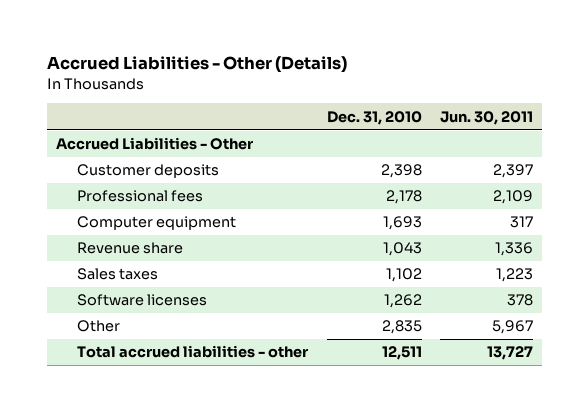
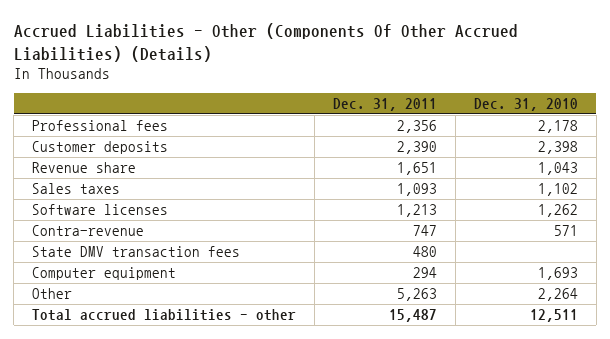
[46,56,347,74] Accrued Liabilities - Other (Details) -> [13,23,518,62] Accrued Liabilities - Other (Components Of Other Accrued Liabilities) (Details)
[439,110,533,125] Jun. 30, 2011 -> none
none -> [333,97,438,111] Dec. 31, 2011
[55,137,253,151] Accrued Liabilities - Other -> none
[77,164,220,179] Customer deposits -> [32,141,169,155] Customer deposits
none -> [32,225,145,237] Contra-revenue
none -> [32,246,241,258] State DMV transaction fees
[77,216,237,231] Computer equipment -> [32,267,177,281] Computer equipment
[381,320,422,335] 2,835 -> [537,288,578,302] 2,264

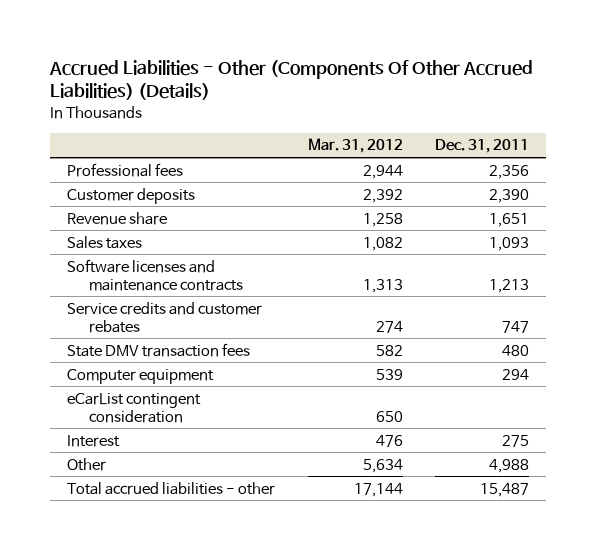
[473,97,578,111] Dec. 31, 2010 -> none
none -> [307,138,403,154] Mar. 31, 2012
[32,204,169,216] Software licenses -> [66,258,244,291] Software licenses and maintenance contracts
[32,225,145,237] Contra-revenue -> [66,301,262,333] Service credits and customer rebates
none -> [66,392,201,423] eCarList contingent consideration
none -> [66,434,120,447] Interest
[397,288,438,302] 5,263 -> [489,458,530,473] 4,988

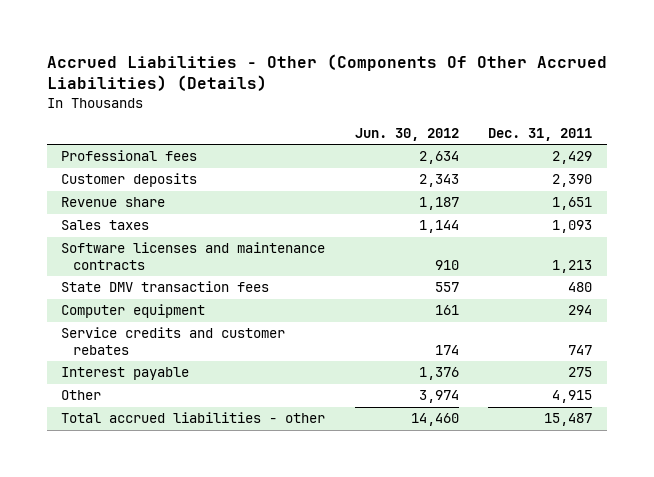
[307,138,403,154] Mar. 31, 2012 -> none
none -> [354,127,459,141] Jun. 30, 2012
[489,164,530,179] 2,356 -> [552,151,593,165] 2,429
[66,392,201,423] eCarList contingent consideration -> none
[66,301,262,333] Service credits and customer rebates -> [61,327,286,356] Service credits and customer rebates
[66,434,120,447] Interest -> [61,367,190,381] Interest payable
[489,458,530,473] 4,988 -> [552,390,593,404] 4,915

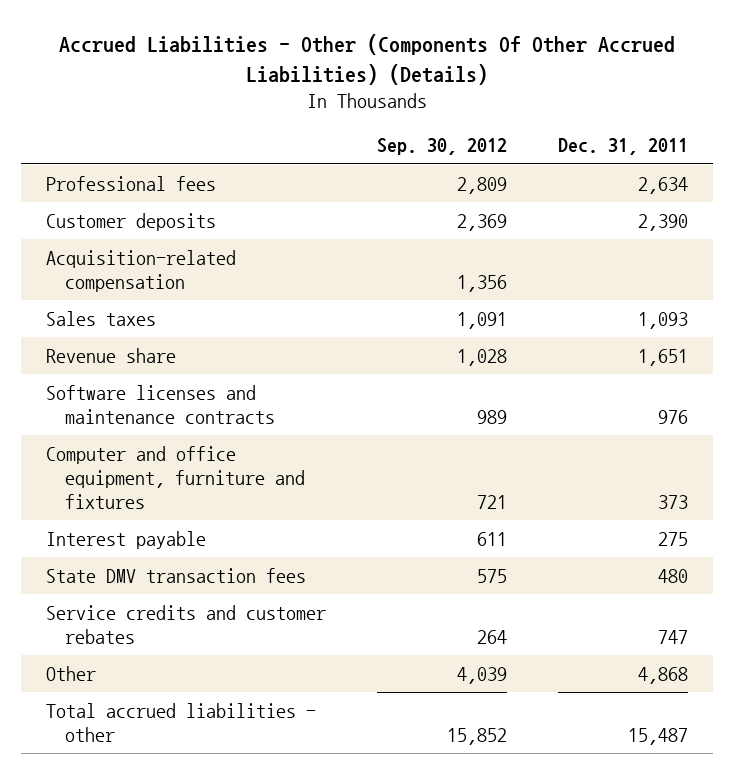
[354,127,459,141] Jun. 30, 2012 -> none
none -> [377,138,508,156] Sep. 30, 2012
[552,151,593,165] 2,429 -> [637,176,688,194] 2,634
none -> [46,249,237,292] Acquisition-related compensation
[61,197,166,208] Revenue share -> [46,347,177,363] Revenue share
[552,260,593,274] 1,213 -> [657,409,688,424] 976
none -> [46,445,305,510] Computer and office equipment, furniture and fixtures
[61,367,190,381] Interest payable -> [46,530,207,549] Interest payable
[61,304,206,319] Computer equipment -> none
[552,390,593,404] 4,915 -> [637,666,688,684] 4,868

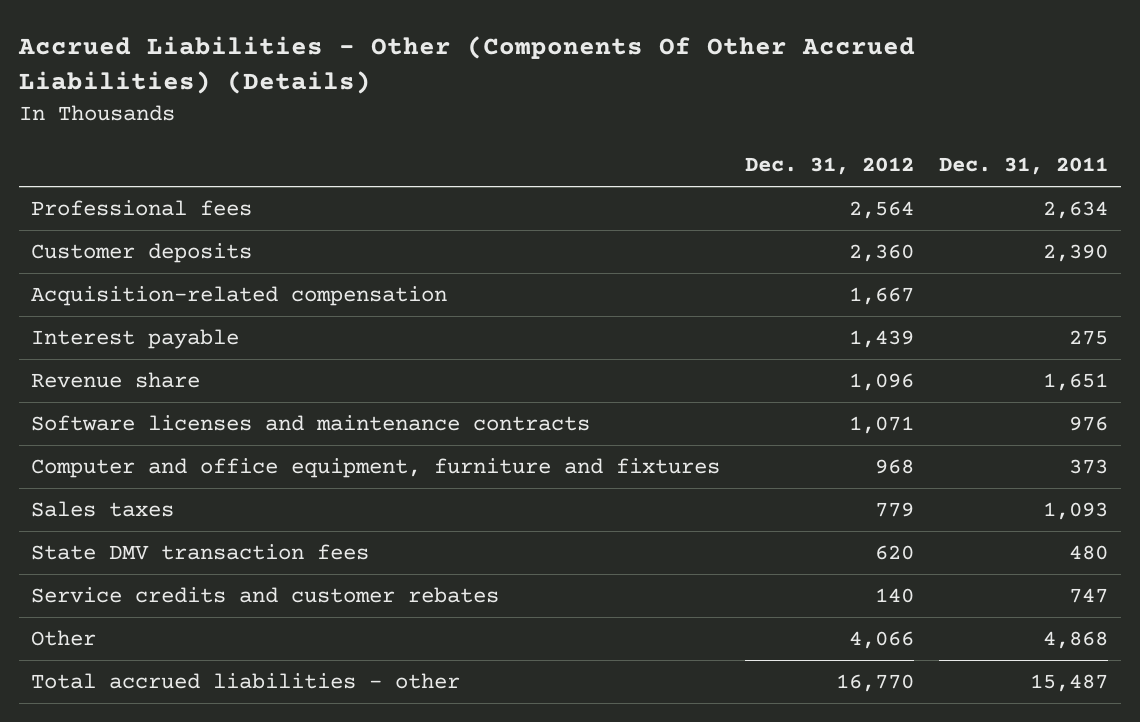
[377,138,508,156] Sep. 30, 2012 -> none
none -> [745,156,915,175] Dec. 31, 2012
[46,530,207,549] Interest payable -> [31,329,240,350] Interest payable
[46,310,157,326] Sales taxes -> [31,501,175,518] Sales taxes

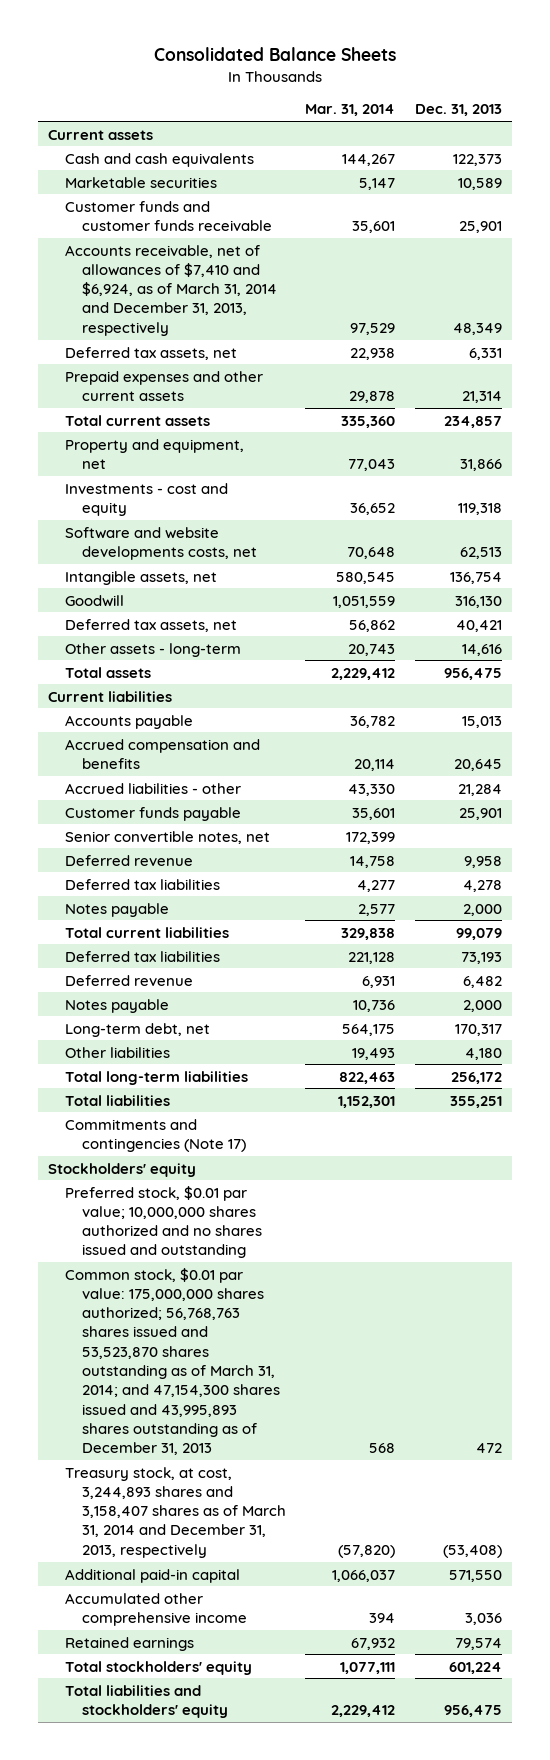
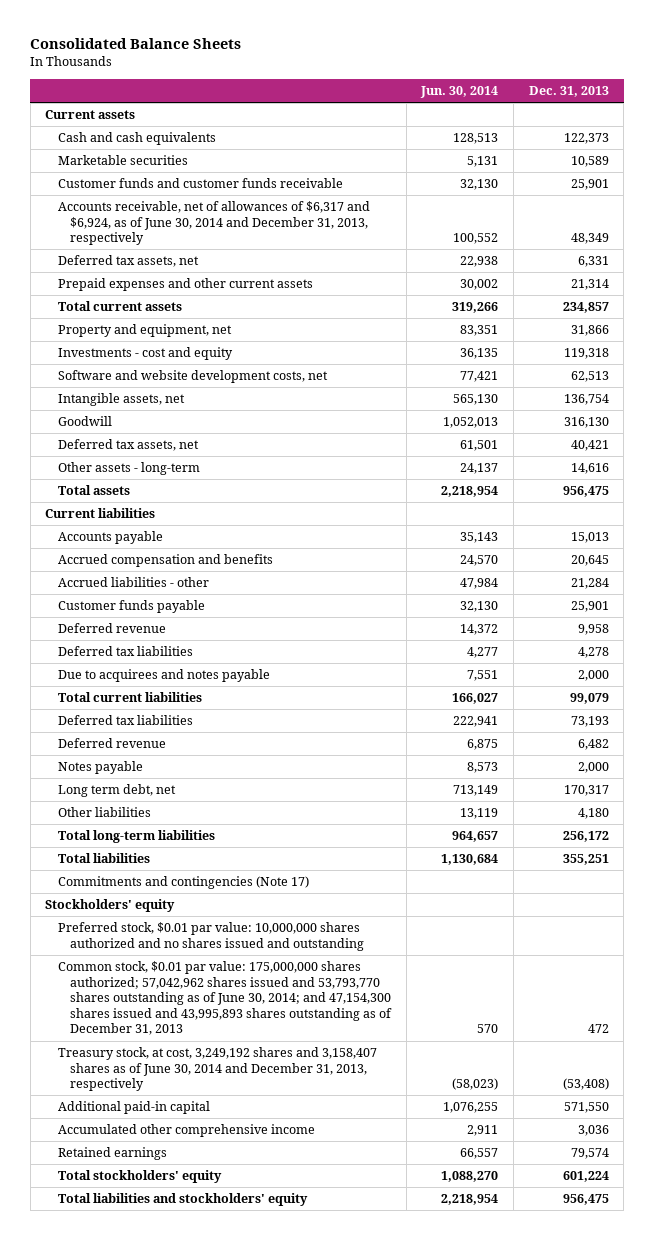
[305,104,396,117] Mar. 31, 2014 -> none
none -> [420,85,499,98] Jun. 30, 2014
[64,244,277,336] Accounts receivable, net of allowances of $7,410 and $6,924, as of March 31, 2014 and December 31, 2013, respectively -> [57,201,370,246] Accounts receivable, net of allowances of $6,317 and $6,924, as of June 30, 2014 and December 31, 2013, respectively
[64,526,257,560] Software and website developments costs, net -> [57,370,328,384] Software and website development costs, net
[64,830,270,844] Senior convertible notes, net -> none
[64,902,169,917] Notes payable -> none
none -> [57,669,270,683] Due to acquirees and notes payable
[64,1022,210,1037] Long-term debt, net -> [57,784,176,798] Long term debt, net
[64,1185,262,1259] Preferred stock, $0.01 par value; 10,000,000 shares authorized and no shares issued and outstanding -> [57,922,365,951] Preferred stock, $0.01 par value: 10,000,000 shares authorized and no shares issued and outstanding
[64,1267,280,1456] Common stock, $0.01 par value: 175,000,000 shares authorized; 56,768,763 shares issued and 53,523,870 shares outstanding as of March 31, 2014; and 47,154,300 shares issued and 43,995,893 shares outstanding as of December 31, 2013 -> [57,961,393,1036] Common stock, $0.01 par value: 175,000,000 shares authorized; 57,042,962 shares issued and 53,793,770 shares outstanding as of June 30, 2014; and 47,154,300 shares issued and 43,995,893 shares outstanding as of December 31, 2013
[64,1466,286,1558] Treasury stock, at cost, 3,244,893 shares and 3,158,407 shares as of March 31, 2014 and December 31, 2013, respectively -> [57,1047,377,1092] Treasury stock, at cost, 3,249,192 shares and 3,158,407 shares as of June 30, 2014 and December 31, 2013, respectively

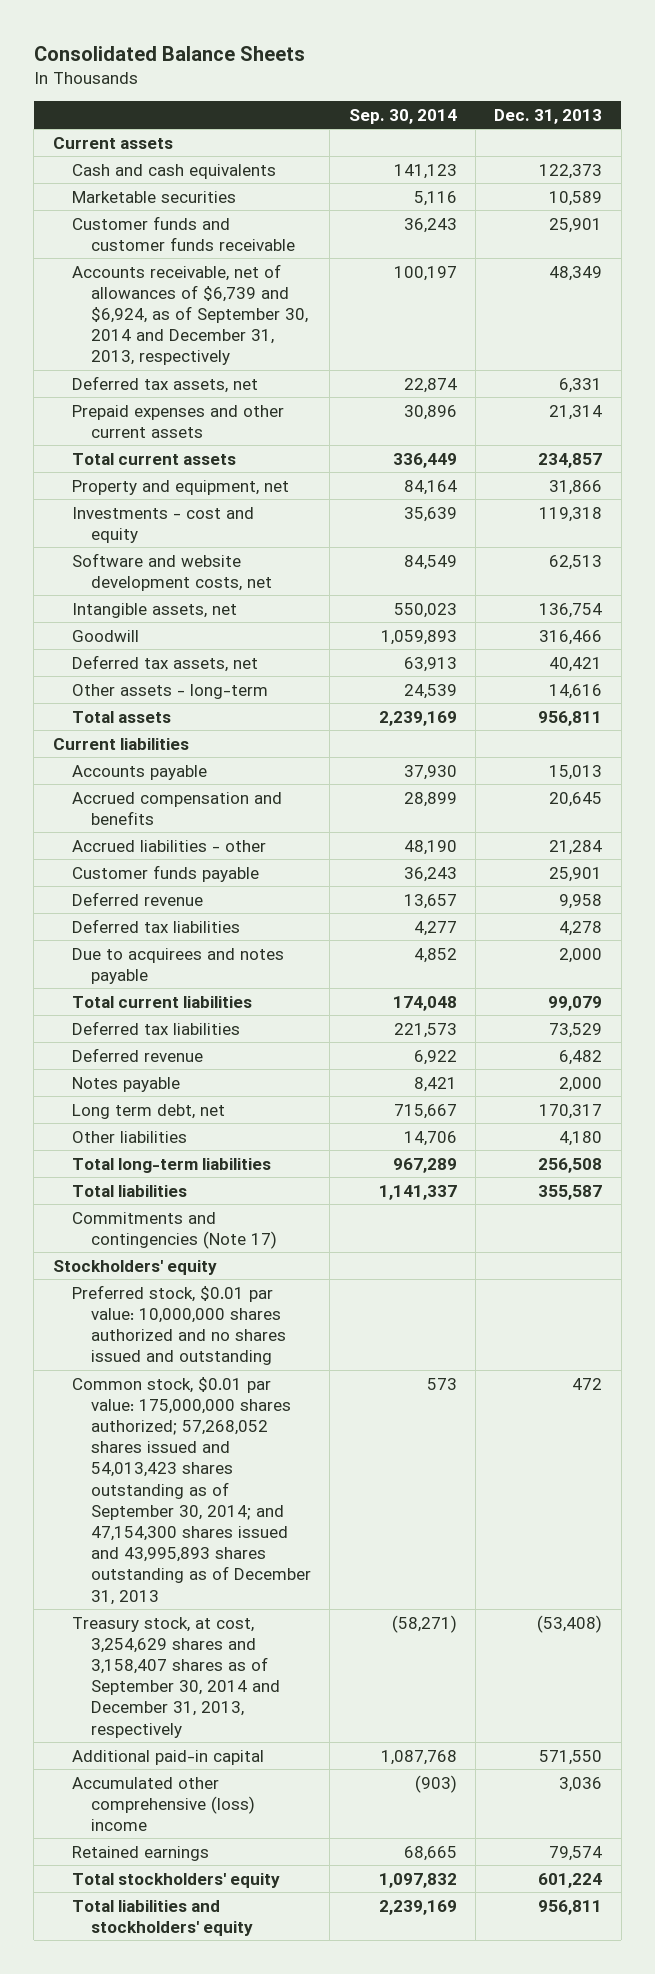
[420,85,499,98] Jun. 30, 2014 -> none
none -> [348,108,457,124] Sep. 30, 2014
[57,201,370,246] Accounts receivable, net of allowances of $6,317 and $6,924, as of June 30, 2014 and December 31, 2013, respectively -> [71,263,308,366] Accounts receivable, net of allowances of $6,739 and $6,924, as of September 30, 2014 and December 31, 2013, respectively
[563,417,609,429] 316,130 -> [539,629,603,645] 316,466
[562,486,609,498] 956,475 -> [538,710,603,726] 956,811
[570,716,609,728] 73,193 -> [549,1022,603,1038] 73,529
[562,831,609,843] 256,172 -> [538,1157,603,1173] 256,508
[562,854,609,866] 355,251 -> [538,1184,603,1200] 355,587
[57,961,393,1036] Common stock, $0.01 par value: 175,000,000 shares authorized; 57,042,962 shares issued and 53,793,770 shares outstanding as of June 30, 2014; and 47,154,300 shares issued and 43,995,893 shares outstanding as of December 31, 2013 -> [71,1376,311,1605] Common stock, $0.01 par value: 175,000,000 shares authorized; 57,268,052 shares issued and 54,013,423 shares outstanding as of September 30, 2014; and 47,154,300 shares issued and 43,995,893 shares outstanding as of December 31, 2013
[57,1047,377,1092] Treasury stock, at cost, 3,249,192 shares and 3,158,407 shares as of June 30, 2014 and December 31, 2013, respectively -> [71,1616,280,1738] Treasury stock, at cost, 3,254,629 shares and 3,158,407 shares as of September 30, 2014 and December 31, 2013, respectively
[57,1124,315,1138] Accumulated other comprehensive income -> [71,1776,255,1832] Accumulated other comprehensive (loss) income
[562,1194,609,1206] 956,475 -> [538,1899,603,1915] 956,811

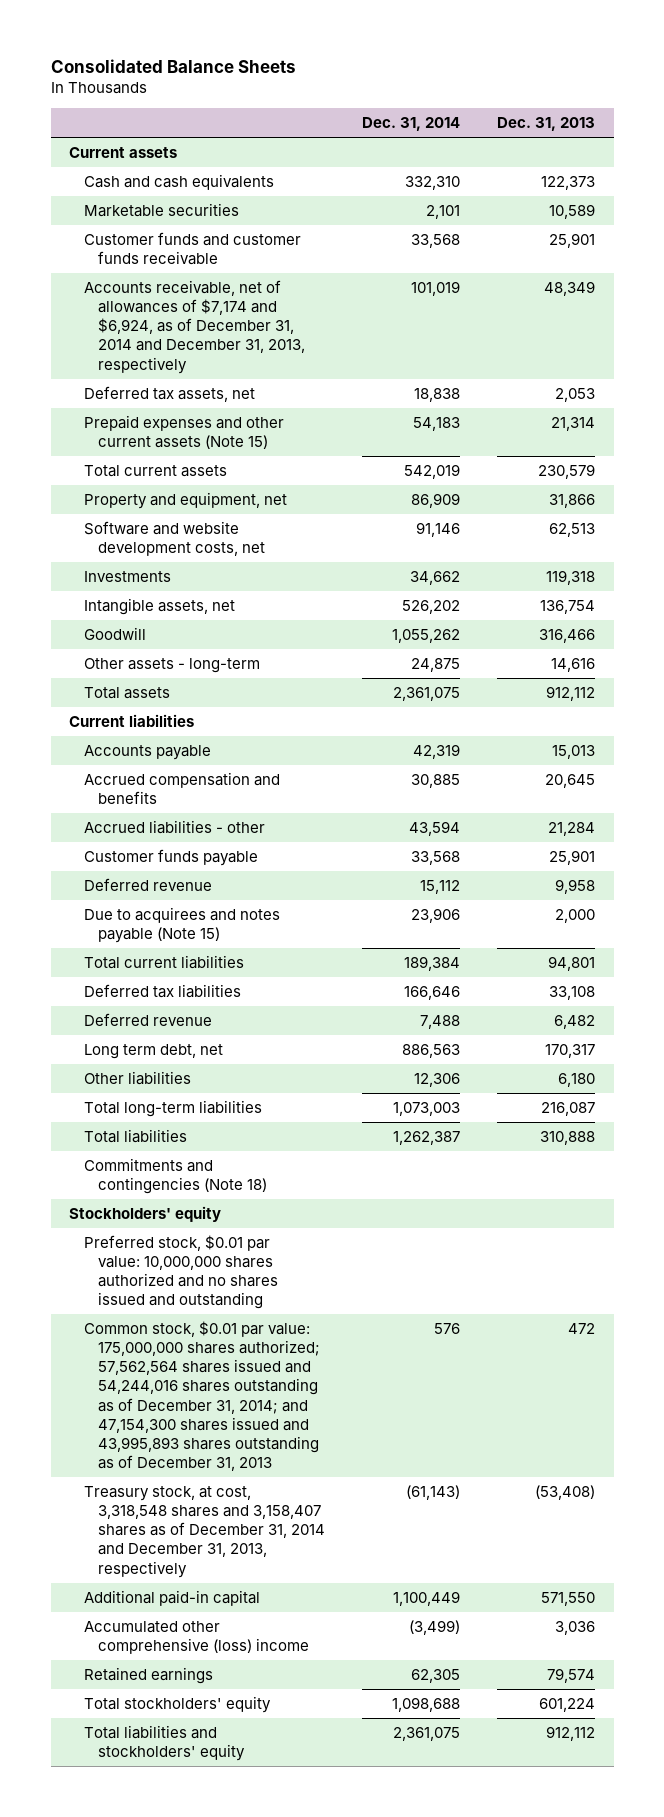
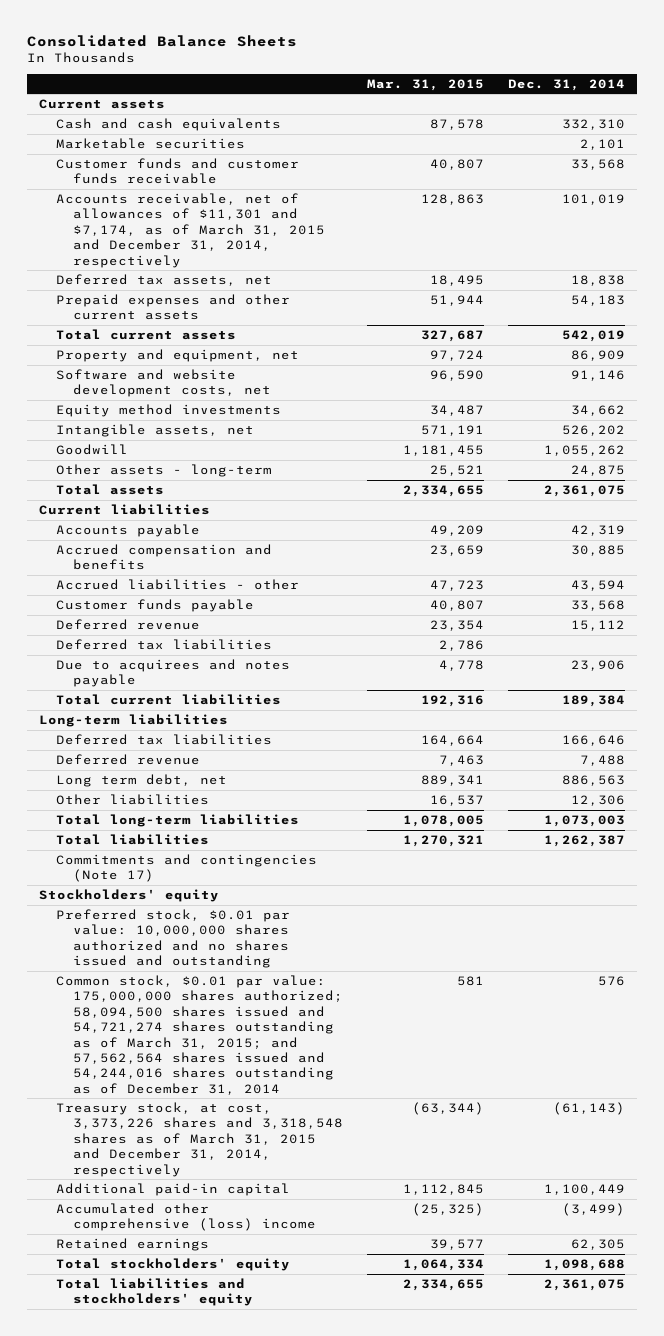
[497,116,596,131] Dec. 31, 2013 -> none
none -> [367,78,485,91] Mar. 31, 2015
[83,279,306,374] Accounts receivable, net of allowances of $7,174 and $6,924, as of December 31, 2014 and December 31, 2013, respectively -> [56,193,326,268] Accounts receivable, net of allowances of $11,301 and $7,174, as of March 31, 2015 and December 31, 2014, respectively
[83,414,284,450] Prepaid expenses and other current assets (Note 15) -> [56,294,291,321] Prepaid expenses and other current assets
[83,570,171,582] Investments -> [56,404,282,418] Equity method investments
none -> [56,639,273,651] Deferred tax liabilities
[83,906,280,944] Due to acquirees and notes payable (Note 15) -> [56,659,291,688] Due to acquirees and notes payable
none -> [39,714,229,728] Long-term liabilities
[83,1157,268,1195] Commitments and contingencies (Note 18) -> [56,854,318,883] Commitments and contingencies (Note 17)
[83,1320,321,1471] Common stock, $0.01 par value: 175,000,000 shares authorized; 57,562,564 shares issued and 54,244,016 shares outstanding as of December 31, 2014; and 47,154,300 shares issued and 43,995,893 shares outstanding as of December 31, 2013 -> [56,975,344,1095] Common stock, $0.01 par value: 175,000,000 shares authorized; 58,094,500 shares issued and 54,721,274 shares outstanding as of March 31, 2015; and 57,562,564 shares issued and 54,244,016 shares outstanding as of December 31, 2014
[83,1485,326,1578] Treasury stock, at cost, 3,318,548 shares and 3,158,407 shares as of December 31, 2014 and December 31, 2013, respectively -> [56,1102,344,1177] Treasury stock, at cost, 3,373,226 shares and 3,318,548 shares as of March 31, 2015 and December 31, 2014, respectively

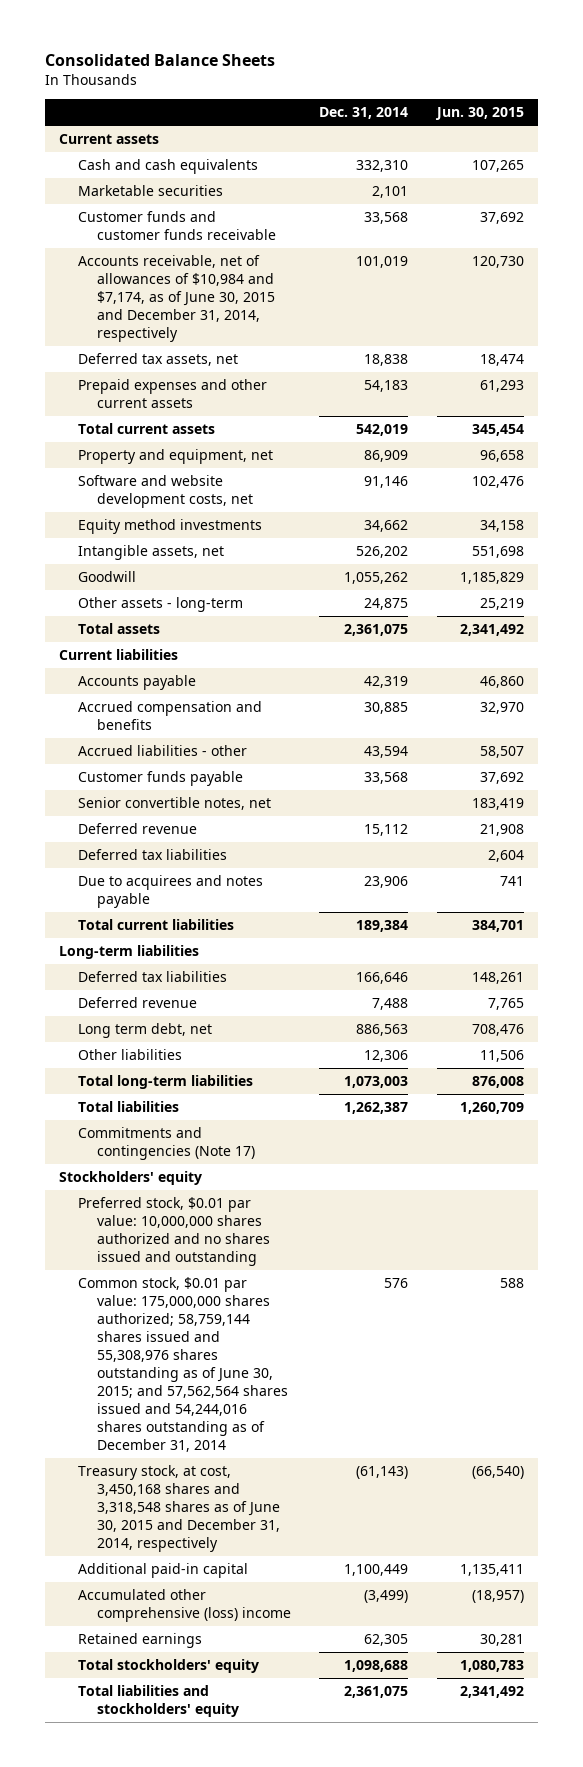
[367,78,485,91] Mar. 31, 2015 -> none
none -> [434,107,524,121] Jun. 30, 2015
[56,193,326,268] Accounts receivable, net of allowances of $11,301 and $7,174, as of March 31, 2015 and December 31, 2014, respectively -> [77,255,275,342] Accounts receivable, net of allowances of $10,984 and $7,174, as of June 30, 2015 and December 31, 2014, respectively
none -> [77,797,271,811] Senior convertible notes, net
[56,975,344,1095] Common stock, $0.01 par value: 175,000,000 shares authorized; 58,094,500 shares issued and 54,721,274 shares outstanding as of March 31, 2015; and 57,562,564 shares issued and 54,244,016 shares outstanding as of December 31, 2014 -> [77,1277,288,1452] Common stock, $0.01 par value: 175,000,000 shares authorized; 58,759,144 shares issued and 55,308,976 shares outstanding as of June 30, 2015; and 57,562,564 shares issued and 54,244,016 shares outstanding as of December 31, 2014
[56,1102,344,1177] Treasury stock, at cost, 3,373,226 shares and 3,318,548 shares as of March 31, 2015 and December 31, 2014, respectively -> [77,1465,280,1552] Treasury stock, at cost, 3,450,168 shares and 3,318,548 shares as of June 30, 2015 and December 31, 2014, respectively

